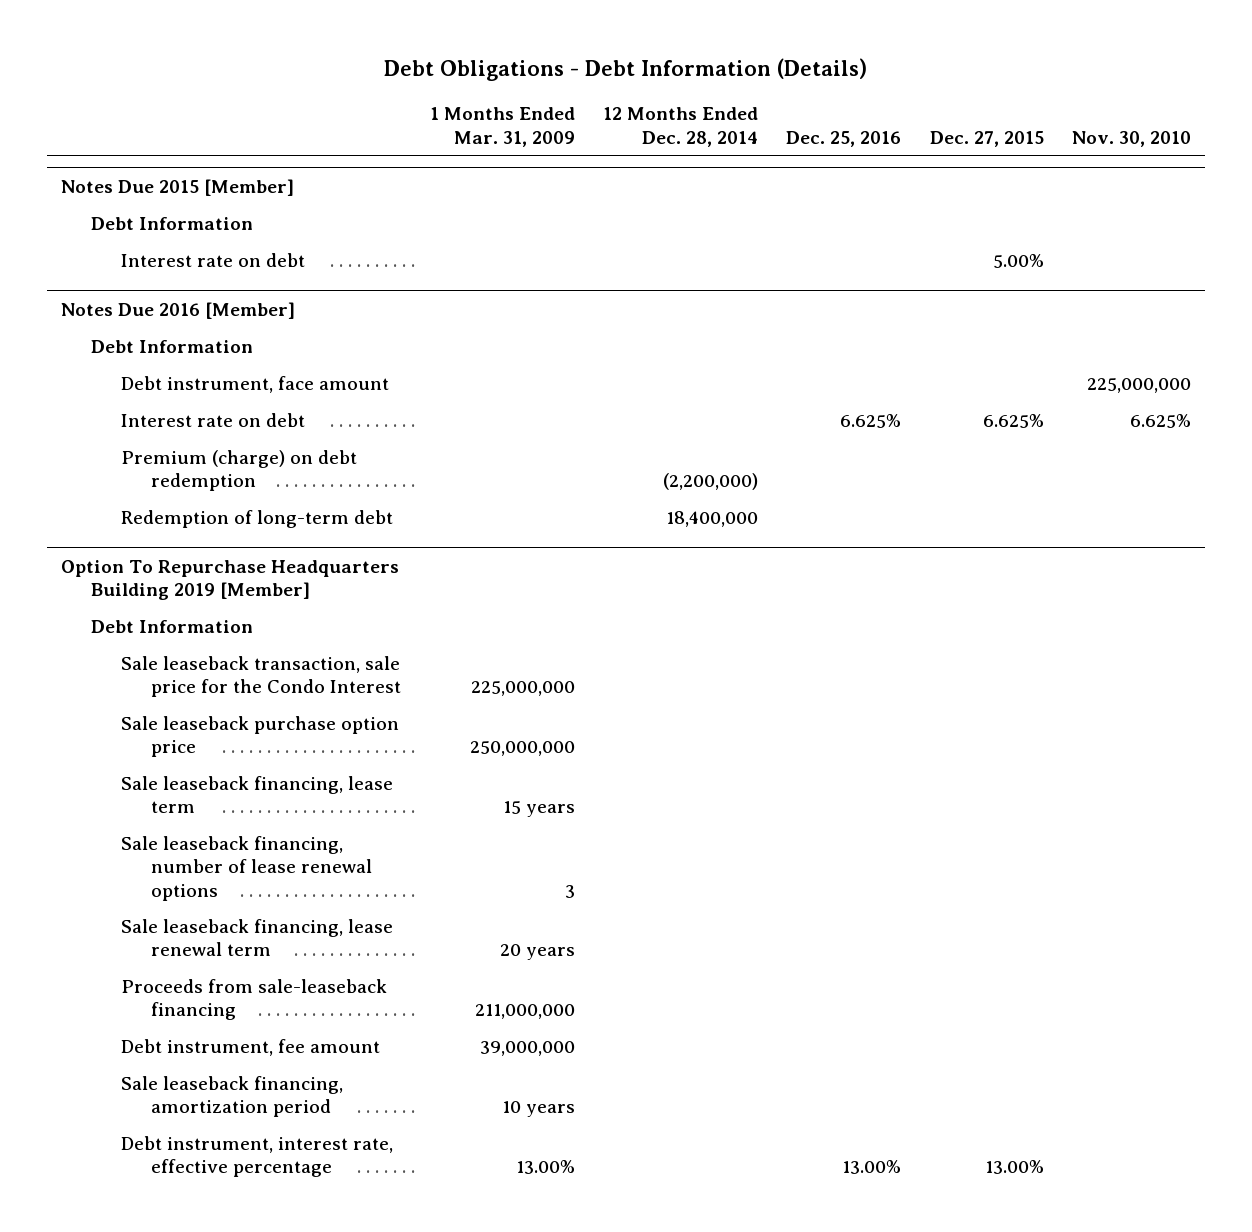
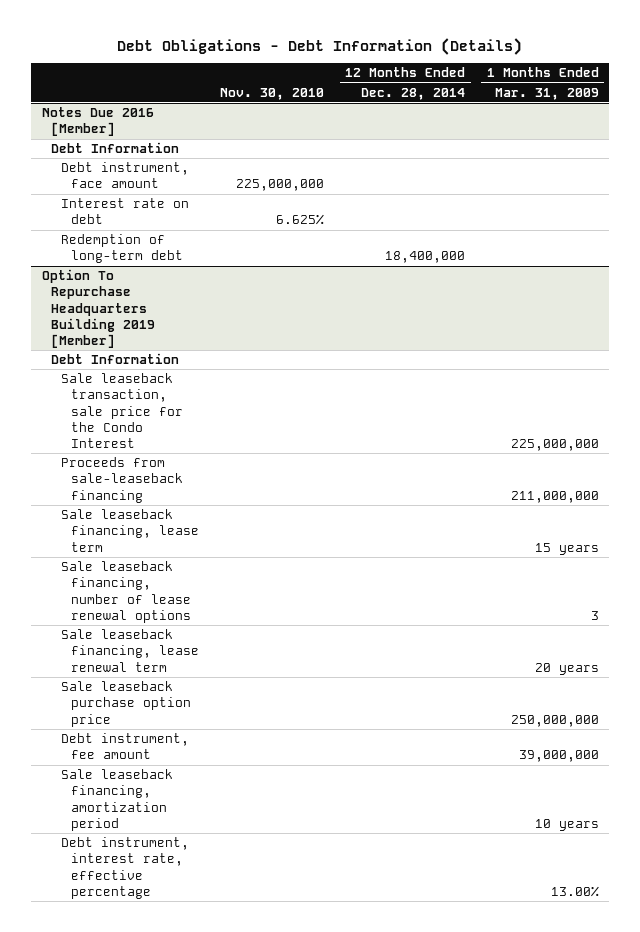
[786,130,902,147] Dec. 25, 2016 -> none
[929,130,1044,147] Dec. 27, 2015 -> none
[60,178,294,196] Notes Due 2015 [Member] -> none
[90,217,253,231] Debt Information -> none
[121,253,306,268] Interest rate on debt -> none
[121,450,358,492] Premium (charge) on debt redemption -> none
[121,979,388,1021] Proceeds from sale-leaseback financing -> [60,457,183,503] Proceeds from sale-leaseback financing
[121,716,400,758] Sale leaseback purchase option price -> [60,681,191,727] Sale leaseback purchase option price

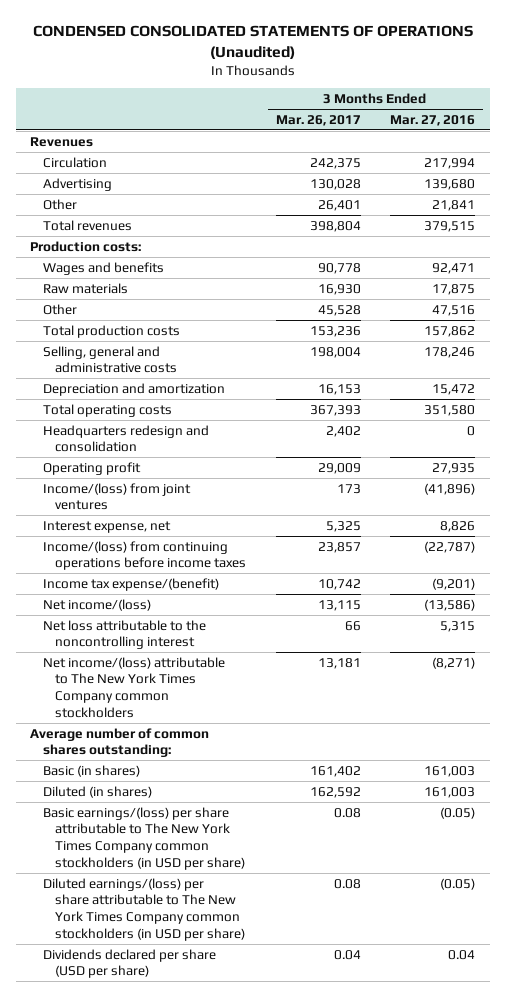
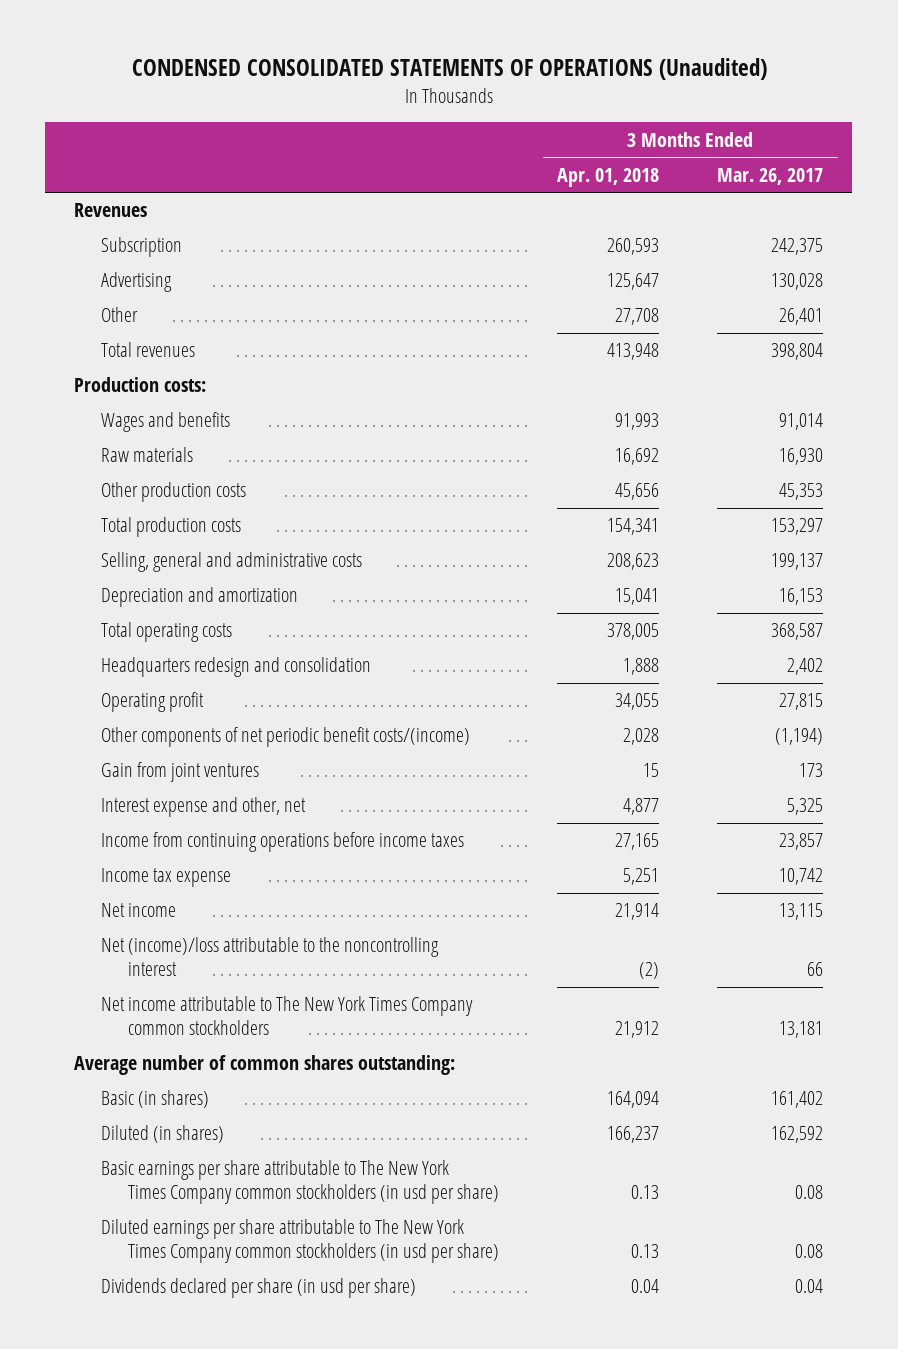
[390,114,476,126] Mar. 27, 2016 -> none
none -> [557,167,660,187] Apr. 01, 2018
[42,156,107,168] Circulation -> [101,237,183,258] Subscription
[317,262,361,274] 90,778 -> [779,413,824,431] 91,014
[42,303,77,315] Other -> [101,482,247,503] Other production costs
[317,304,361,316] 45,528 -> [779,483,824,501] 45,353
[309,325,361,337] 153,236 -> [771,518,824,536] 153,297
[309,346,361,358] 198,004 -> [771,553,824,571] 199,137
[309,404,361,416] 367,393 -> [771,623,824,641] 368,587
[317,462,361,474] 29,009 -> [779,693,824,711] 27,815
none -> [101,727,471,748] Other components of net periodic benefit costs/(income)
[42,482,191,511] Income/(loss) from joint ventures -> [101,762,260,783] Gain from joint ventures
[42,520,171,533] Interest expense, net -> [101,797,307,818] Interest expense and other, net
[42,540,247,571] Income/(loss) from continuing operations before income taxes -> [101,832,465,853] Income from continuing operations before income taxes
[42,577,219,591] Income tax expense/(benefit) -> [101,868,232,888] Income tax expense
[42,598,151,611] Net income/(loss) -> [101,903,177,918] Net income
[42,619,206,650] Net loss attributable to the noncontrolling interest -> [101,937,440,977] Net (income)/loss attributable to the noncontrolling interest
[42,656,225,718] Net income/(loss) attributable to The New York Times Company common stockholders -> [101,996,474,1036] Net income attributable to The New York Times Company common stockholders
[42,806,246,870] Basic earnings/(loss) per share attributable to The New York Times Company common stockholders (in USD per share) -> [101,1160,500,1205] Basic earnings per share attributable to The New York Times Company common stockholders (in usd per share)
[42,877,246,941] Diluted earnings/(loss) per share attributable to The New York Times Company common stockholders (in USD per share) -> [101,1219,500,1264] Diluted earnings per share attributable to The New York Times Company common stockholders (in usd per share)
[42,948,216,979] Dividends declared per share (USD per share) -> [101,1278,417,1299] Dividends declared per share (in usd per share)

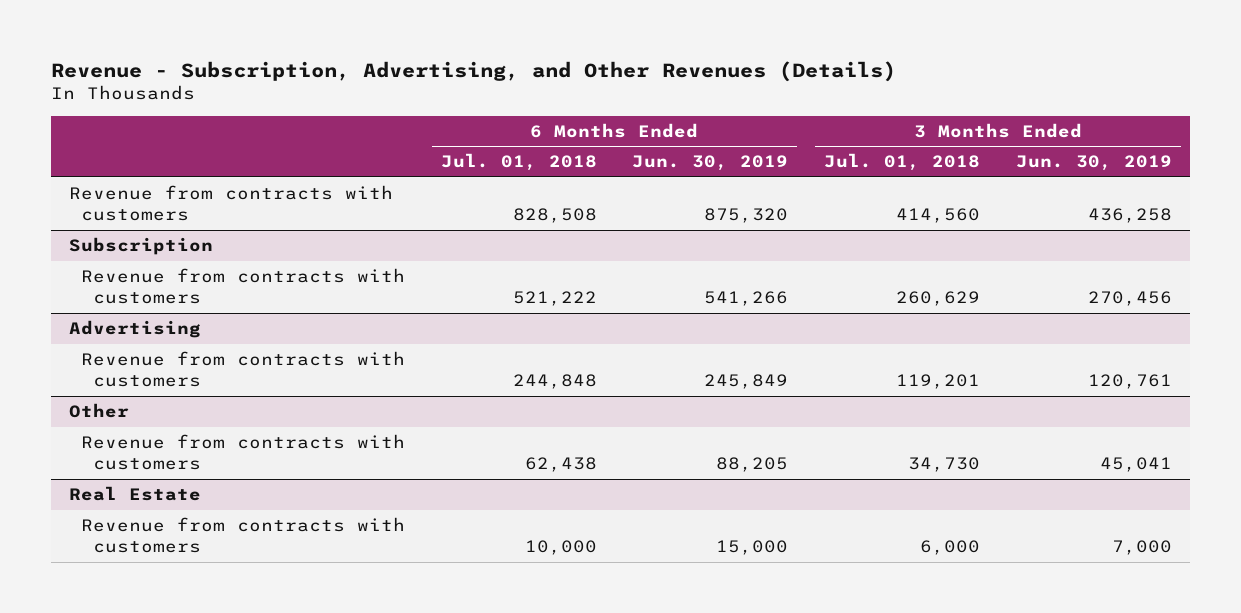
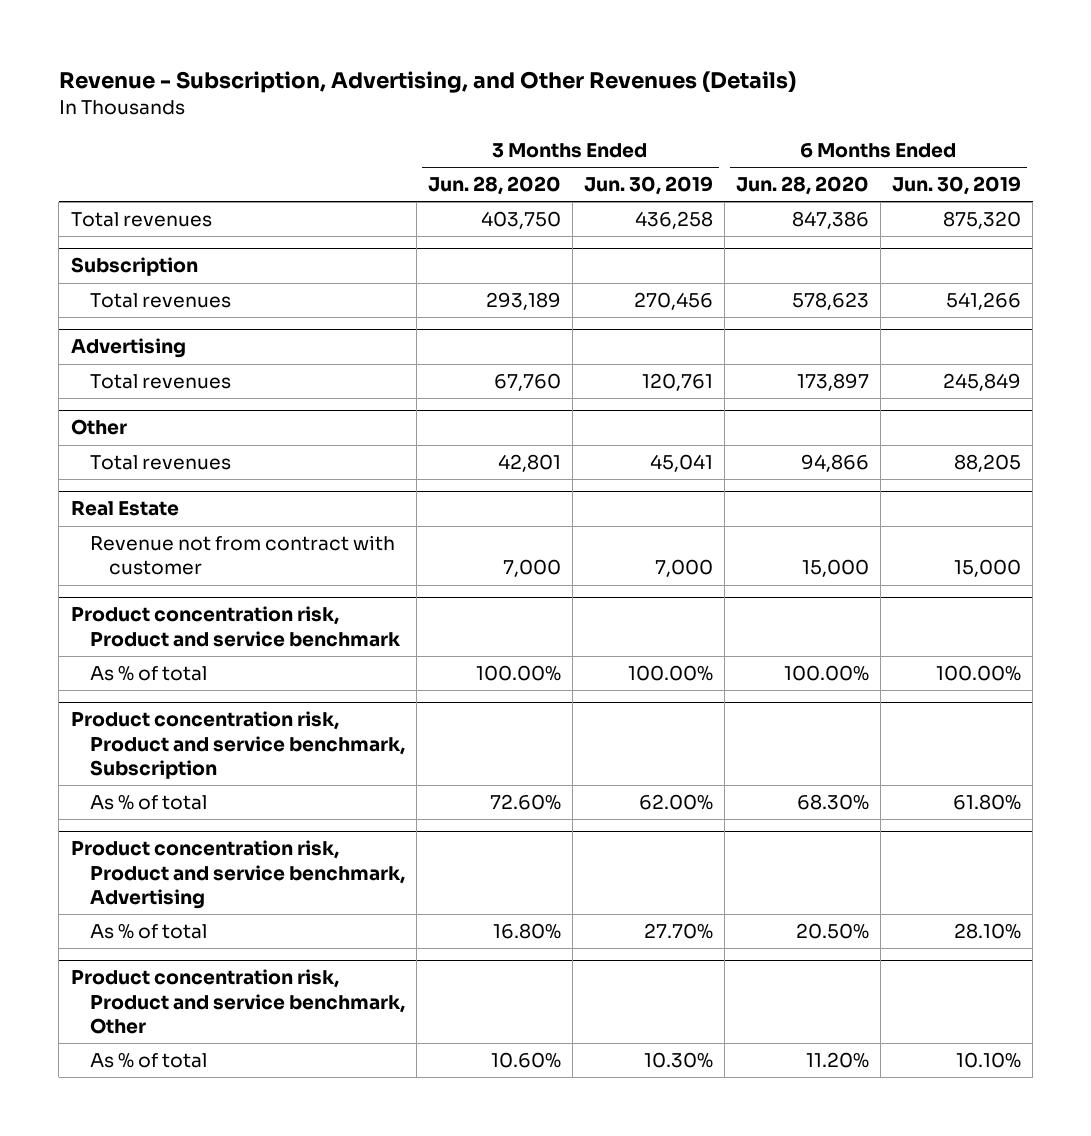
[440,153,597,172] Jul. 01, 2018 -> none
[824,153,981,172] Jul. 01, 2018 -> none
none -> [427,176,561,196] Jun. 28, 2020
none -> [735,176,869,196] Jun. 28, 2020
[69,185,394,222] Revenue from contracts with customers -> [70,212,212,228] Total revenues
[80,268,405,305] Revenue from contracts with customers -> [89,293,231,309] Total revenues
[80,351,405,388] Revenue from contracts with customers -> [89,374,231,390] Total revenues
[80,434,405,471] Revenue from contracts with customers -> [89,455,231,471] Total revenues
[80,517,405,554] Revenue from contracts with customers -> [89,535,395,576] Revenue not from contract with customer
none -> [70,606,401,647] Product concentration risk, Product and service benchmark
none -> [89,665,207,682] As % of total
none -> [70,711,405,780] Product concentration risk, Product and service benchmark, Subscription
none -> [89,794,207,811] As % of total
none -> [70,840,405,910] Product concentration risk, Product and service benchmark, Advertising
none -> [89,923,207,940] As % of total
none -> [70,969,405,1035] Product concentration risk, Product and service benchmark, Other
none -> [89,1052,207,1069] As % of total

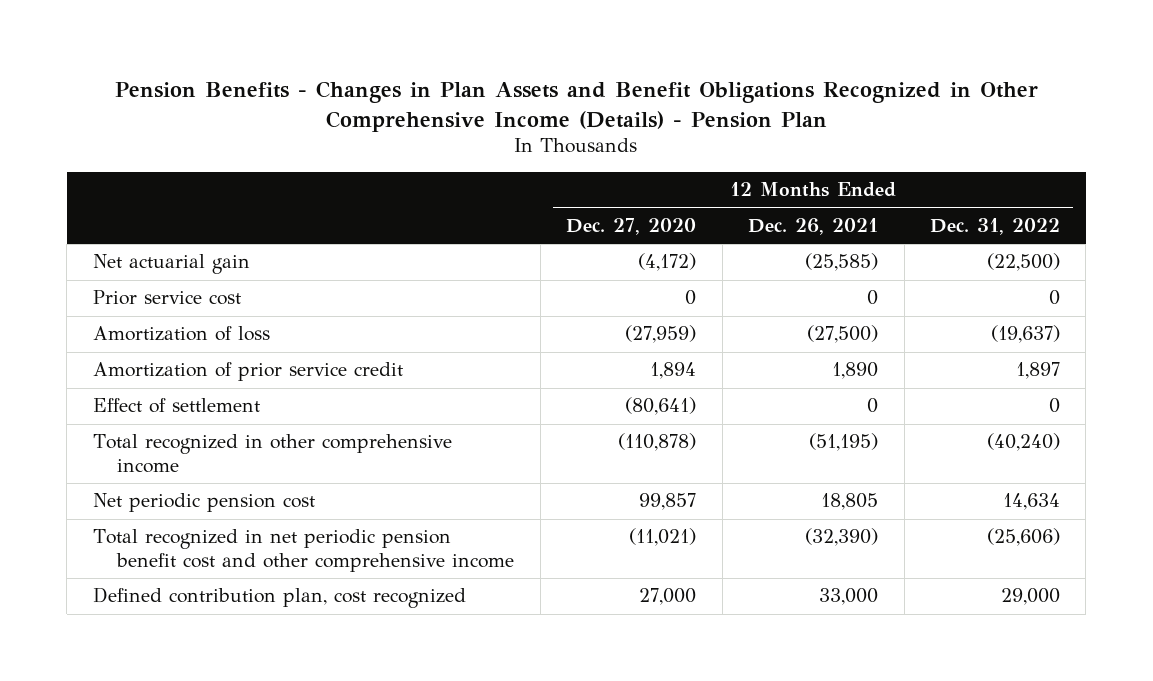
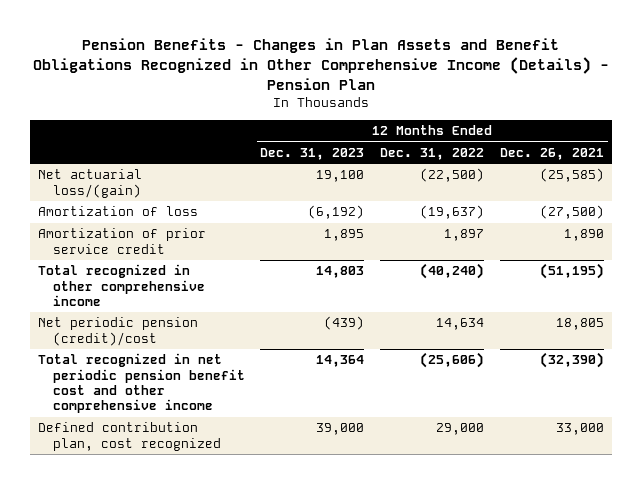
[566,217,697,235] Dec. 27, 2020 -> none
none -> [260,147,365,160] Dec. 31, 2023
[92,290,241,306] Prior service cost -> none
[92,254,250,275] Net actuarial gain -> [37,169,142,198] Net actuarial loss/(gain)
[92,398,260,414] Effect of settlement -> none
[92,493,315,513] Net periodic pension cost -> [37,317,198,346] Net periodic pension (credit)/cost

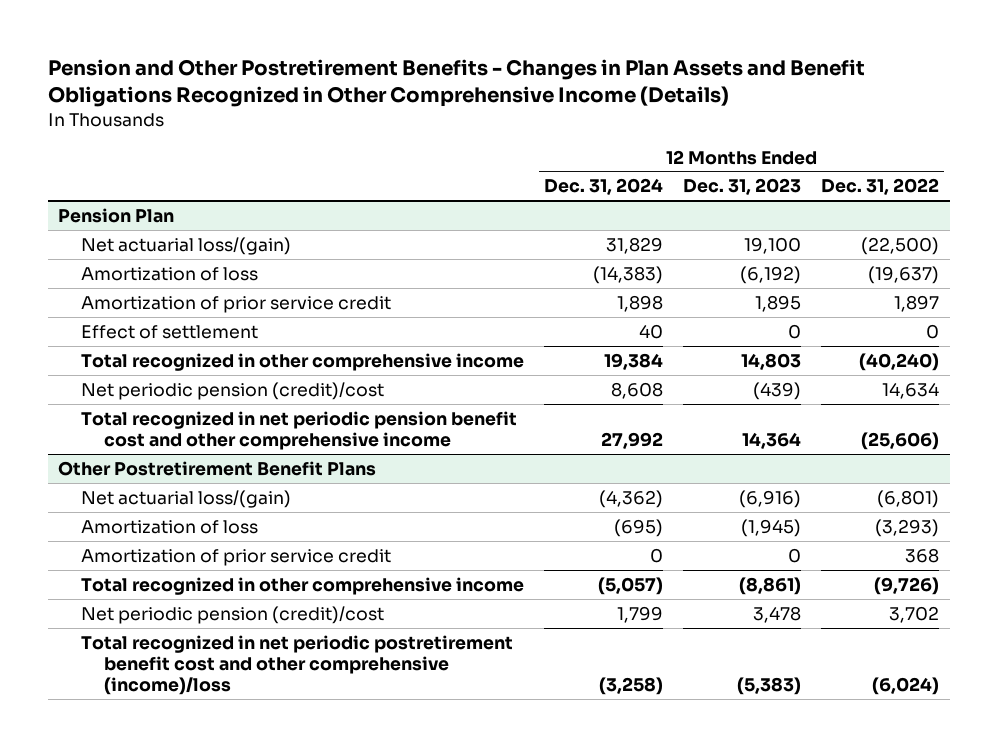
[33,37,610,90] Pension Benefits - Changes in Plan Assets and Benefit Obligations Recognized in Other Comprehensive Income (Details) - Pension Plan -> [47,58,865,108] Pension and Other Postretirement Benefits - Changes in Plan Assets and Benefit Obligations Recognized in Other Comprehensive Income (Details)
[500,147,605,160] Dec. 26, 2021 -> none
none -> [543,178,663,196] Dec. 31, 2024
none -> [57,207,174,223] Pension Plan
none -> [80,324,258,339] Effect of settlement
[37,422,221,451] Defined contribution plan, cost recognized -> none
none -> [57,460,376,476] Other Postretirement Benefit Plans
none -> [80,489,291,508] Net actuarial loss/(gain)
none -> [80,519,258,534] Amortization of loss
none -> [80,548,391,566] Amortization of prior service credit
none -> [80,576,524,595] Total recognized in other comprehensive income
none -> [80,605,384,624] Net periodic pension (credit)/cost
none -> [80,634,513,696] Total recognized in net periodic postretirement benefit cost and other comprehensive (income)/loss

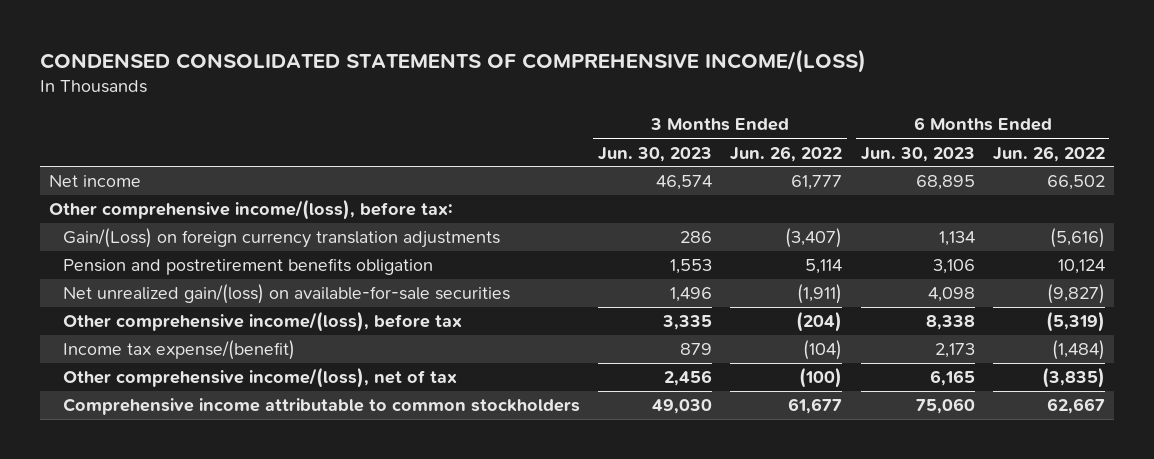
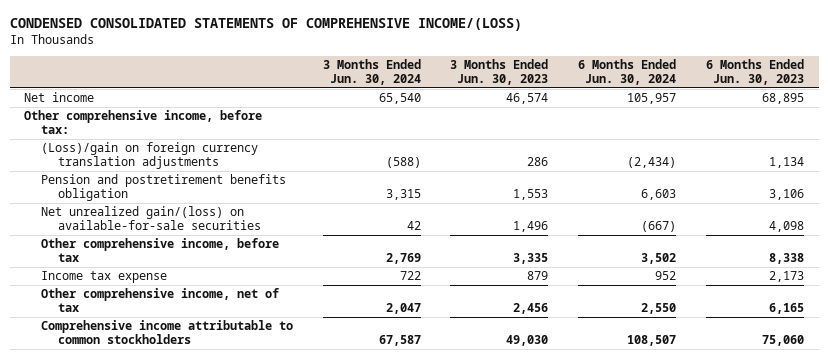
[730,145,843,162] Jun. 26, 2022 -> none
[992,145,1105,162] Jun. 26, 2022 -> none
none -> [322,58,421,85] 3 Months Ended Jun. 30, 2024
none -> [578,58,677,85] 6 Months Ended Jun. 30, 2024
[48,199,453,221] Other comprehensive income/(loss), before tax: -> [24,110,263,135] Other comprehensive income, before tax:
[62,228,500,249] Gain/(Loss) on foreign currency translation adjustments -> [41,142,259,170] (Loss)/gain on foreign currency translation adjustments
[62,311,462,333] Other comprehensive income/(loss), before tax -> [41,238,280,263] Other comprehensive income, before tax
[62,340,295,361] Income tax expense/(benefit) -> [41,271,168,284] Income tax expense
[62,367,457,389] Other comprehensive income/(loss), net of tax -> [41,288,280,313] Other comprehensive income, net of tax

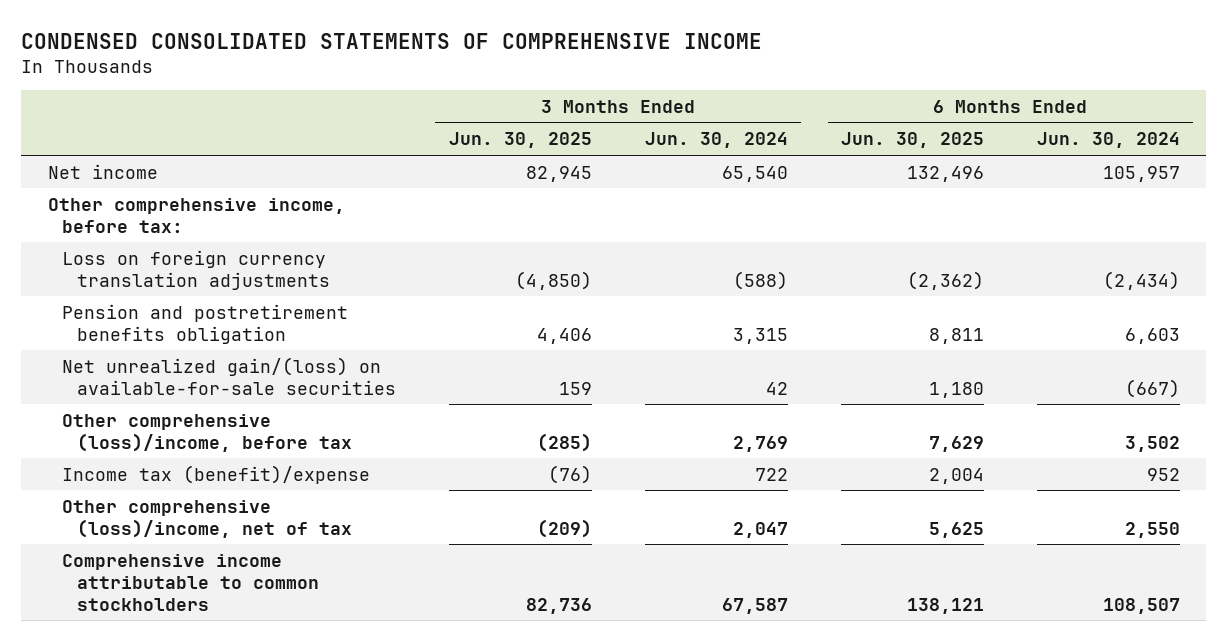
[9,17,522,31] CONDENSED CONSOLIDATED STATEMENTS OF COMPREHENSIVE INCOME/(LOSS) -> [21,32,763,49] CONDENSED CONSOLIDATED STATEMENTS OF COMPREHENSIVE INCOME
[450,58,549,85] 3 Months Ended Jun. 30, 2023 -> none
[705,58,804,85] 6 Months Ended Jun. 30, 2023 -> none
none -> [448,132,592,149] Jun. 30, 2025
none -> [840,132,984,149] Jun. 30, 2025
[41,142,259,170] (Loss)/gain on foreign currency translation adjustments -> [62,249,330,290] Loss on foreign currency translation adjustments
[41,238,280,263] Other comprehensive income, before tax -> [62,413,352,452] Other comprehensive (loss)/income, before tax
[41,271,168,284] Income tax expense -> [62,464,371,484] Income tax (benefit)/expense
[41,288,280,313] Other comprehensive income, net of tax -> [62,499,352,538] Other comprehensive (loss)/income, net of tax

